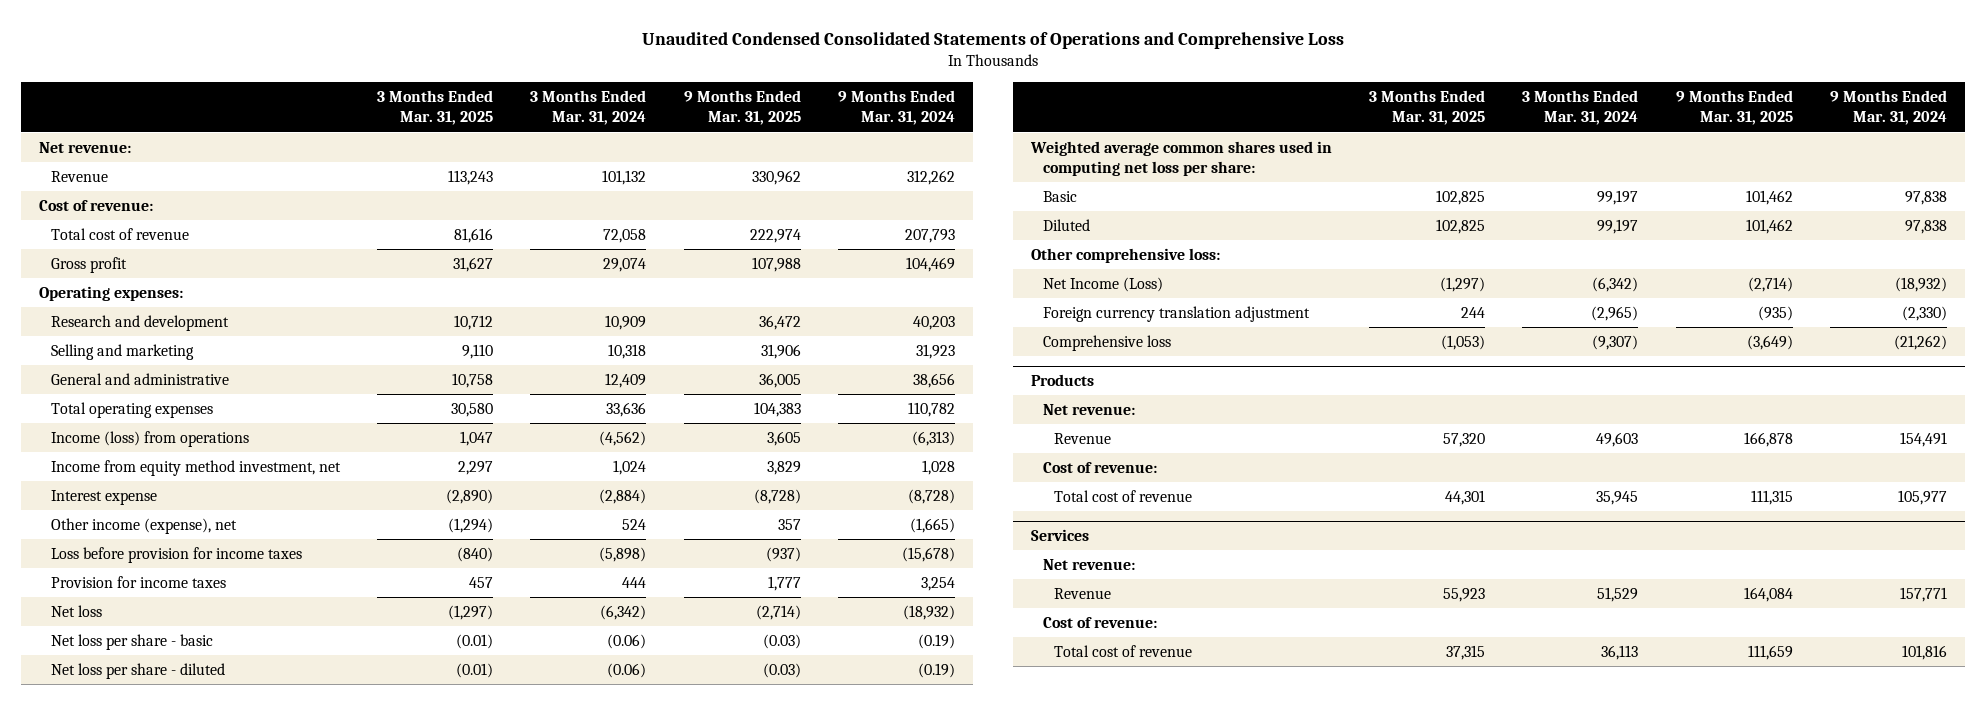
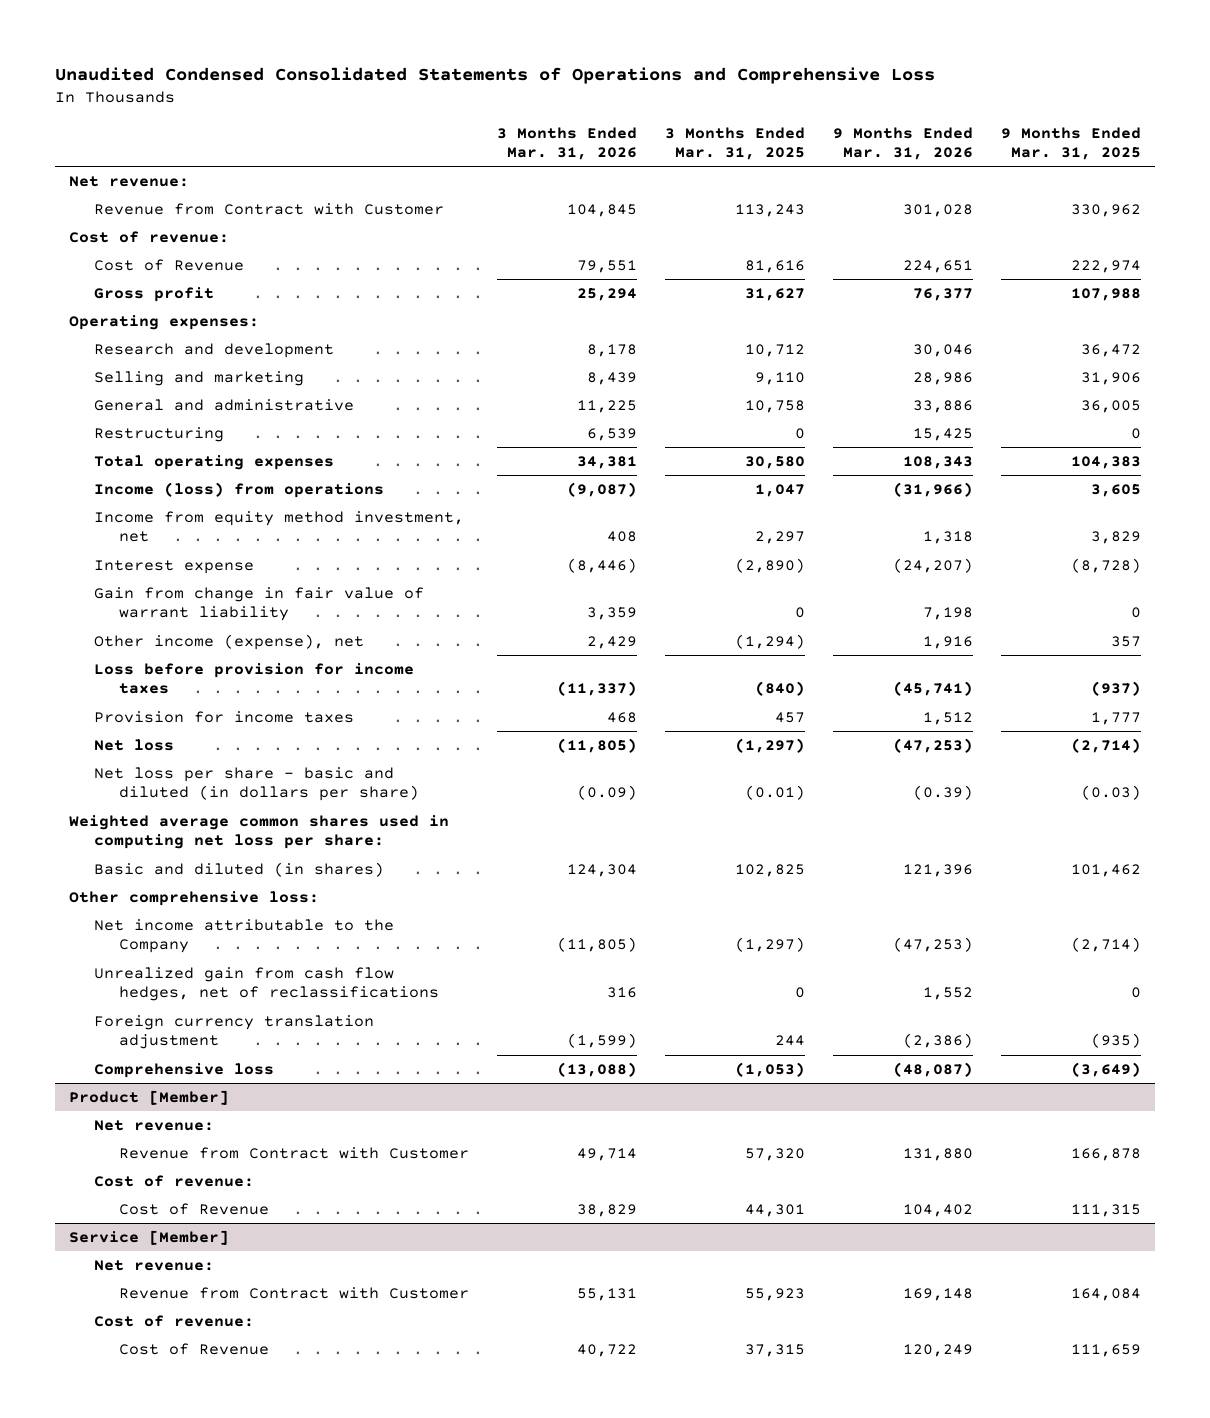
[530,90,647,126] 3 Months Ended Mar. 31, 2024 -> none
[837,90,955,126] 9 Months Ended Mar. 31, 2024 -> none
none -> [497,126,638,161] 3 Months Ended Mar. 31, 2026
none -> [833,126,974,161] 9 Months Ended Mar. 31, 2026
[50,170,108,182] Revenue -> [94,202,445,215] Revenue from Contract with Customer
[50,227,189,240] Total cost of revenue -> [94,258,245,271] Cost of Revenue
none -> [94,426,225,442] Restructuring
none -> [94,586,425,622] Gain from change in fair value of warrant liability
[50,662,225,679] Net loss per share - diluted -> none
[50,633,213,650] Net loss per share - basic -> [94,766,420,802] Net loss per share - basic and diluted (in dollars per share)
[1042,218,1090,231] Diluted -> none
[1042,190,1077,202] Basic -> [94,861,385,877] Basic and diluted (in shares)
[1042,276,1163,292] Net Income (Loss) -> [94,918,395,954] Net income attributable to the Company
none -> [94,966,440,1002] Unrealized gain from cash flow hedges, net of reclassifications
[1031,374,1095,387] Products -> [69,1089,230,1105] Product [Member]
[1053,432,1111,444] Revenue -> [119,1146,470,1159] Revenue from Contract with Customer
[1053,489,1192,502] Total cost of revenue -> [119,1202,270,1215] Cost of Revenue
[1031,529,1090,542] Services -> [69,1229,230,1245] Service [Member]
[1053,587,1111,599] Revenue -> [119,1286,470,1299] Revenue from Contract with Customer
[1053,644,1192,657] Total cost of revenue -> [119,1342,270,1355] Cost of Revenue

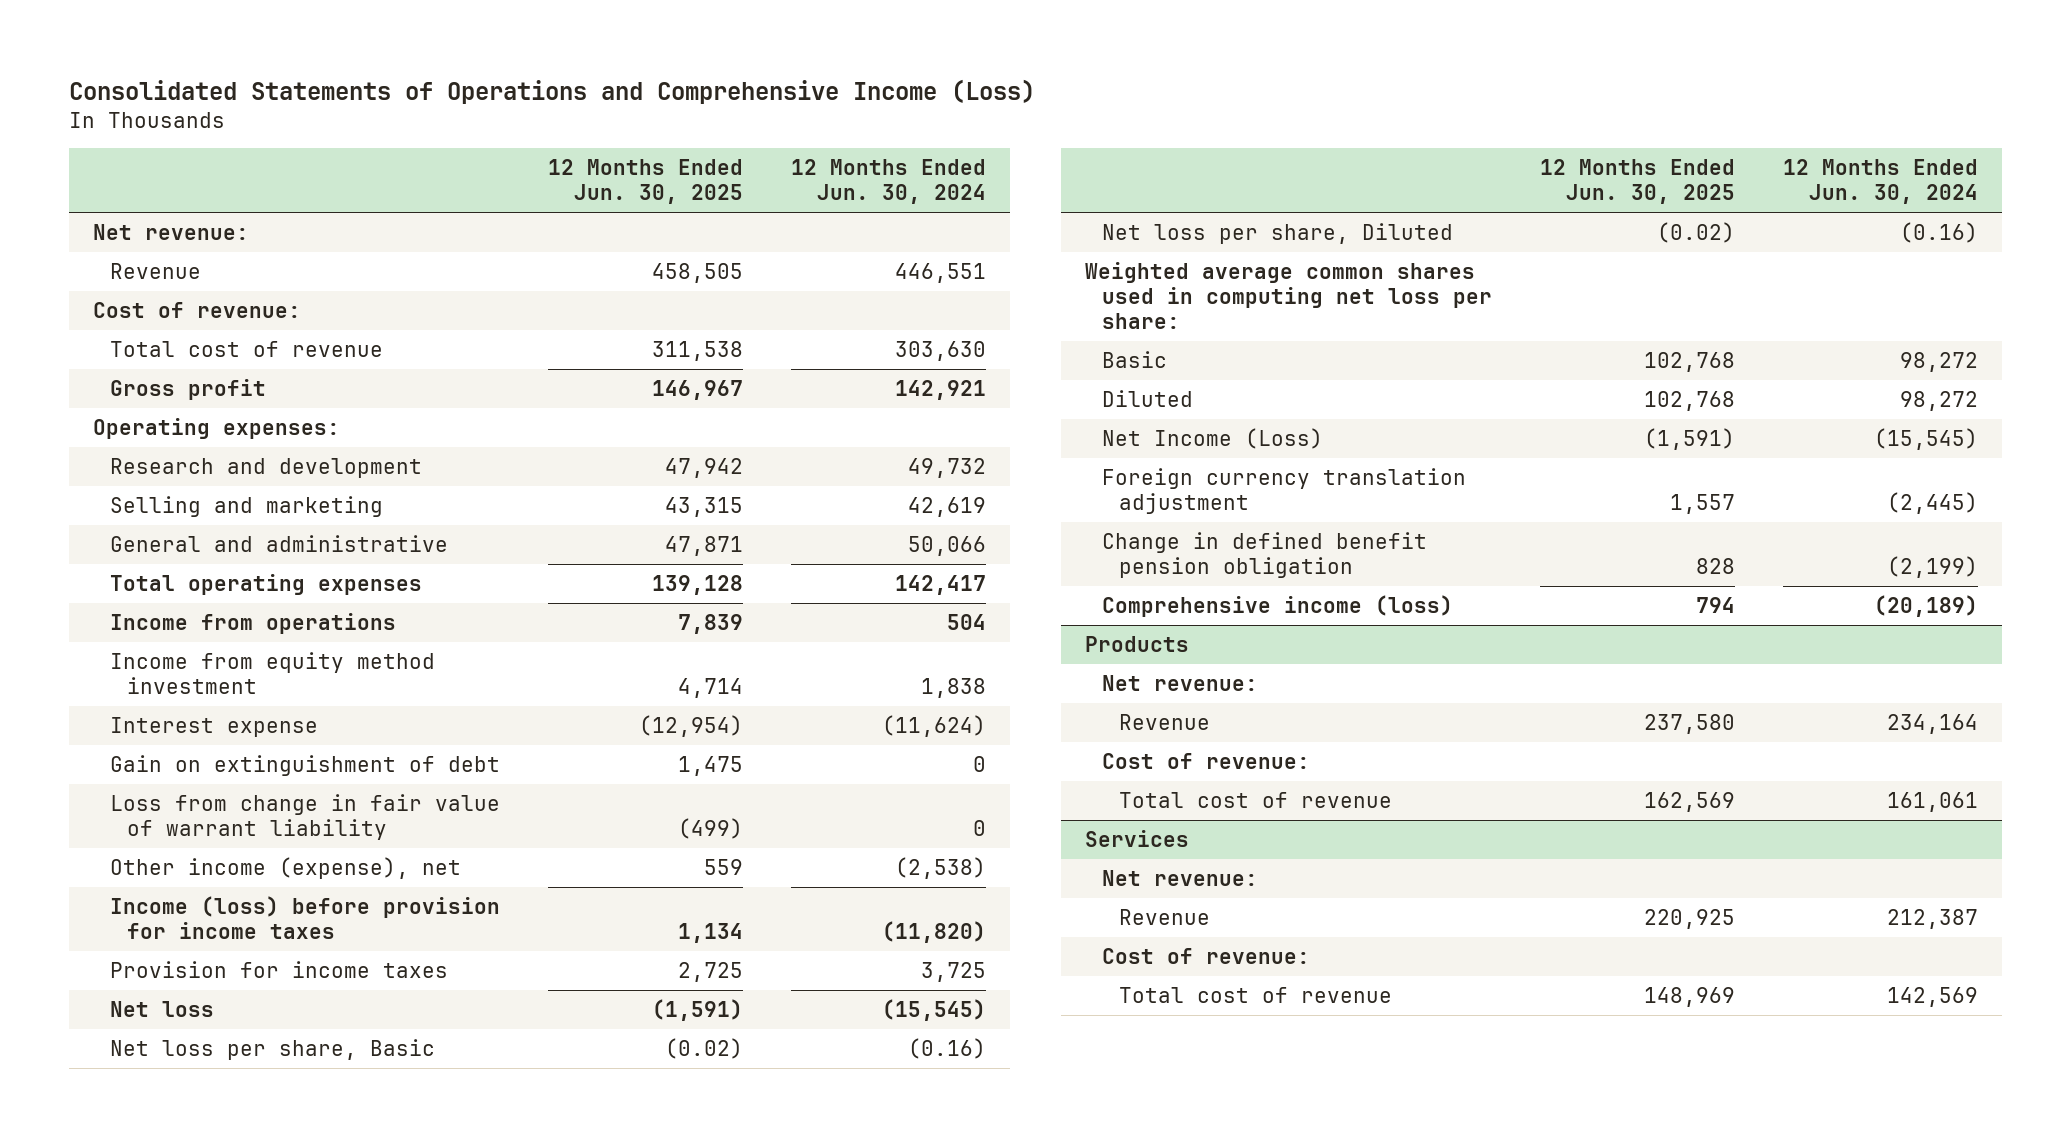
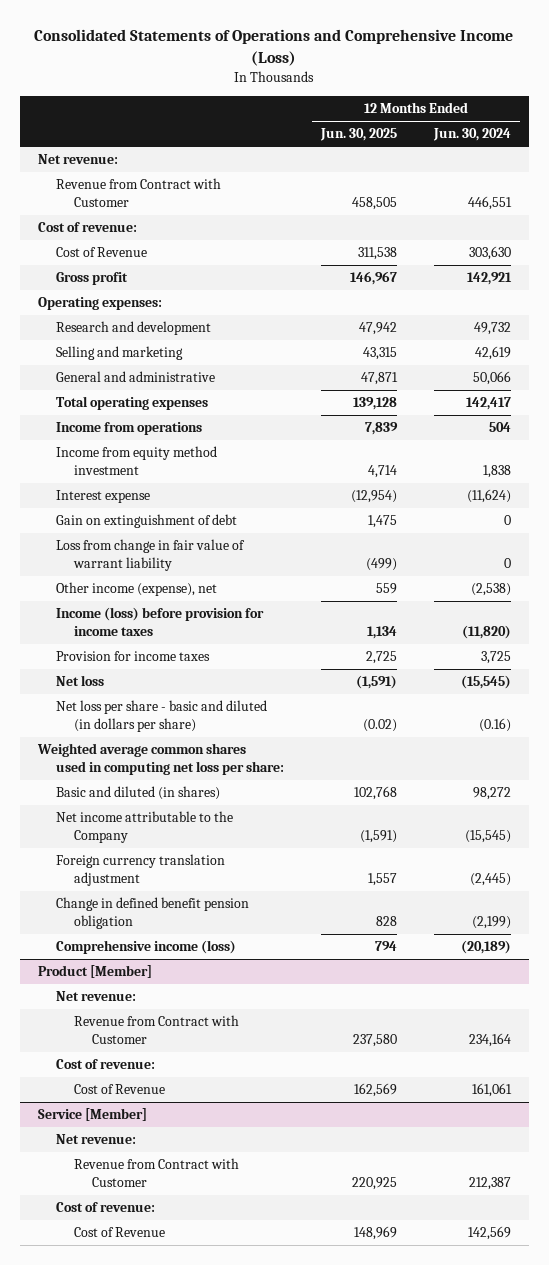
[109,263,201,280] Revenue -> [56,178,222,207] Revenue from Contract with Customer
[109,341,383,358] Total cost of revenue -> [56,247,148,258] Cost of Revenue
[1101,223,1453,245] Net loss per share, Diluted -> none
[109,1039,435,1061] Net loss per share, Basic -> [56,700,268,732] Net loss per share - basic and diluted (in dollars per share)
[1101,390,1193,408] Diluted -> none
[1101,351,1167,369] Basic -> [56,786,221,801] Basic and diluted (in shares)
[1101,428,1323,450] Net Income (Loss) -> [56,811,234,843] Net income attributable to the Company
[1084,636,1189,653] Products -> [38,965,153,979] Product [Member]
[1118,714,1210,731] Revenue -> [74,1015,240,1044] Revenue from Contract with Customer
[1118,792,1392,809] Total cost of revenue -> [74,1084,166,1095] Cost of Revenue
[1084,830,1189,848] Services -> [38,1108,148,1122] Service [Member]
[1118,909,1210,926] Revenue -> [74,1158,240,1187] Revenue from Contract with Customer
[1118,987,1392,1004] Total cost of revenue -> [74,1227,166,1238] Cost of Revenue

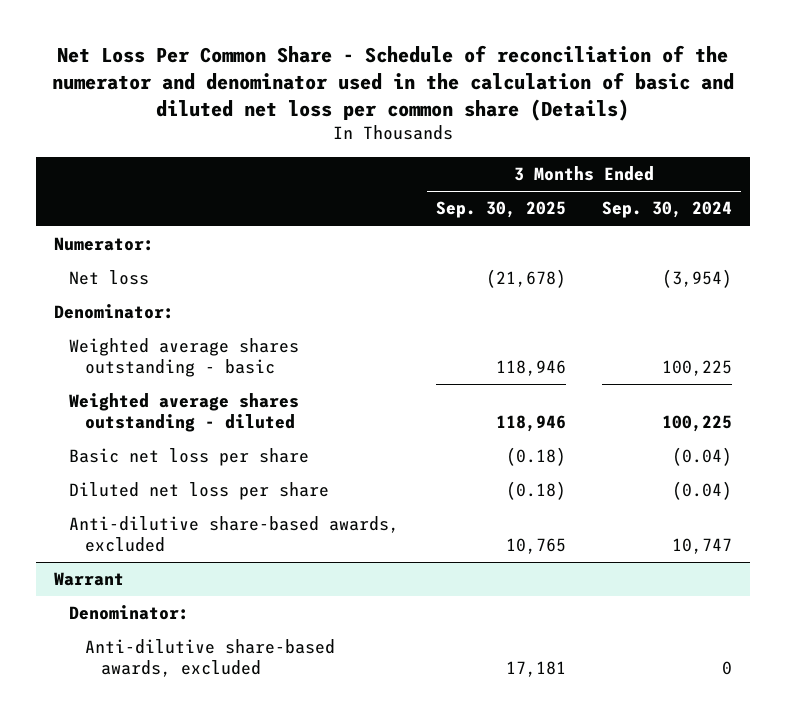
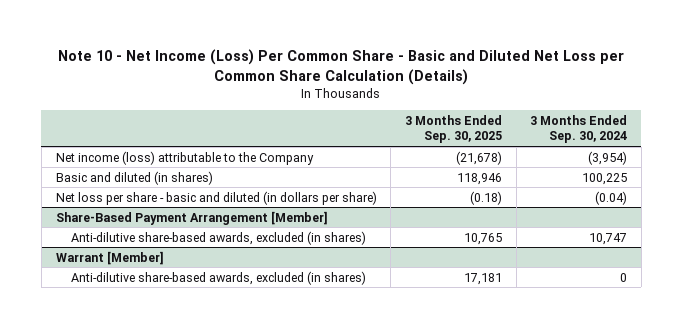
[51,45,734,122] Net Loss Per Common Share - Schedule of reconciliation of the numerator and denominator used in the calculation of basic and diluted net loss per common share (Details) -> [58,48,625,85] Note 10 - Net Income (Loss) Per Common Share - Basic and Diluted Net Loss per Common Share Calculation (Details)
[53,237,154,252] Numerator: -> none
[53,304,174,320] Denominator: -> none
[69,393,300,432] Weighted average shares outstanding - diluted -> none
[69,482,330,501] Diluted net loss per share -> none
[69,605,190,621] Denominator: -> none
[69,270,150,286] Net loss -> [55,150,314,165] Net income (loss) attributable to the Company
[69,338,300,377] Weighted average shares outstanding - basic -> [55,170,213,185] Basic and diluted (in shares)
[69,448,310,467] Basic net loss per share -> [55,190,377,205] Net loss per share - basic and diluted (in dollars per share)
none -> [55,210,328,225] Share-Based Payment Arrangement [Member]
[69,516,400,552] Anti-dilutive share-based awards, excluded -> [71,230,367,245] Anti-dilutive share-based awards, excluded (in shares)
[53,572,124,587] Warrant -> [55,250,164,265] Warrant [Member]
[85,639,336,677] Anti-dilutive share-based awards, excluded -> [71,270,367,285] Anti-dilutive share-based awards, excluded (in shares)

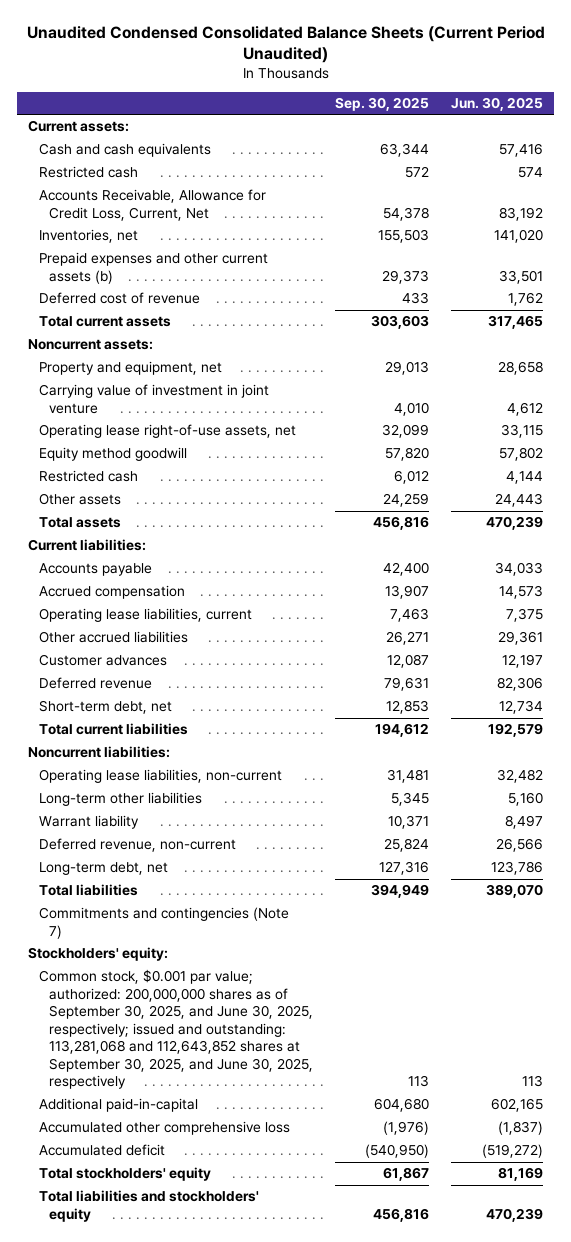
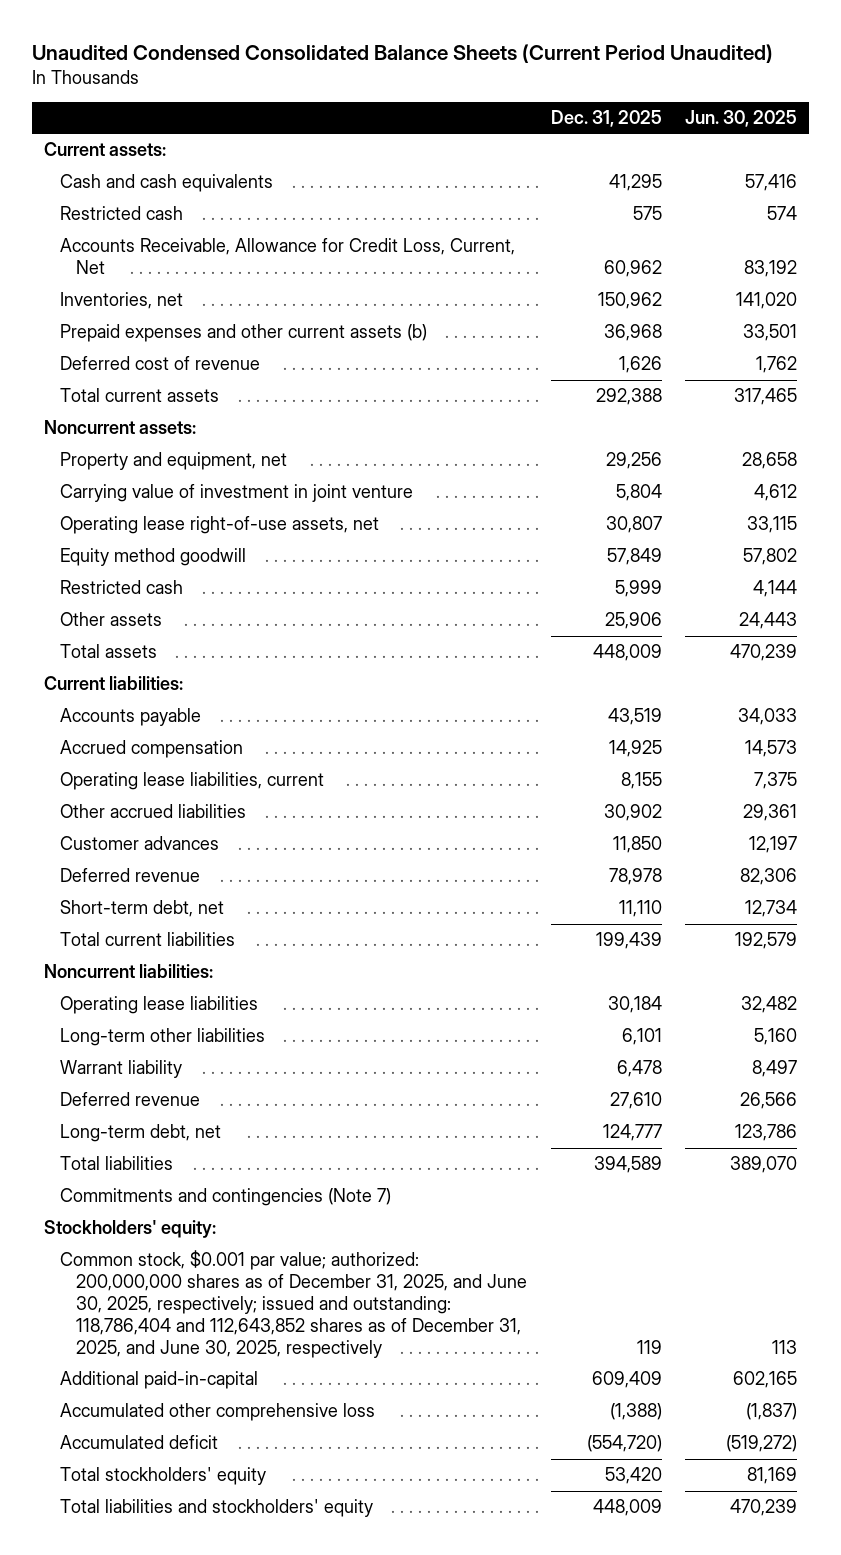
[335,97,430,112] Sep. 30, 2025 -> none
none -> [550,109,662,127] Dec. 31, 2025
[38,769,282,784] Operating lease liabilities, non-current -> [59,996,258,1015] Operating lease liabilities
[38,838,236,853] Deferred revenue, non-current -> [59,1092,200,1107] Deferred revenue
[38,969,314,1090] Common stock, $0.001 par value; authorized: 200,000,000 shares as of September 30, 2025, and June 30, 2025, respectively; issued and outstanding: 113,281,068 and 112,643,852 shares at September 30, 2025, and June 30, 2025, respectively -> [59,1250,527,1358] Common stock, $0.001 par value; authorized: 200,000,000 shares as of December 31, 2025, and June 30, 2025, respectively; issued and outstanding: 118,786,404 and 112,643,852 shares as of December 31, 2025, and June 30, 2025, respectively

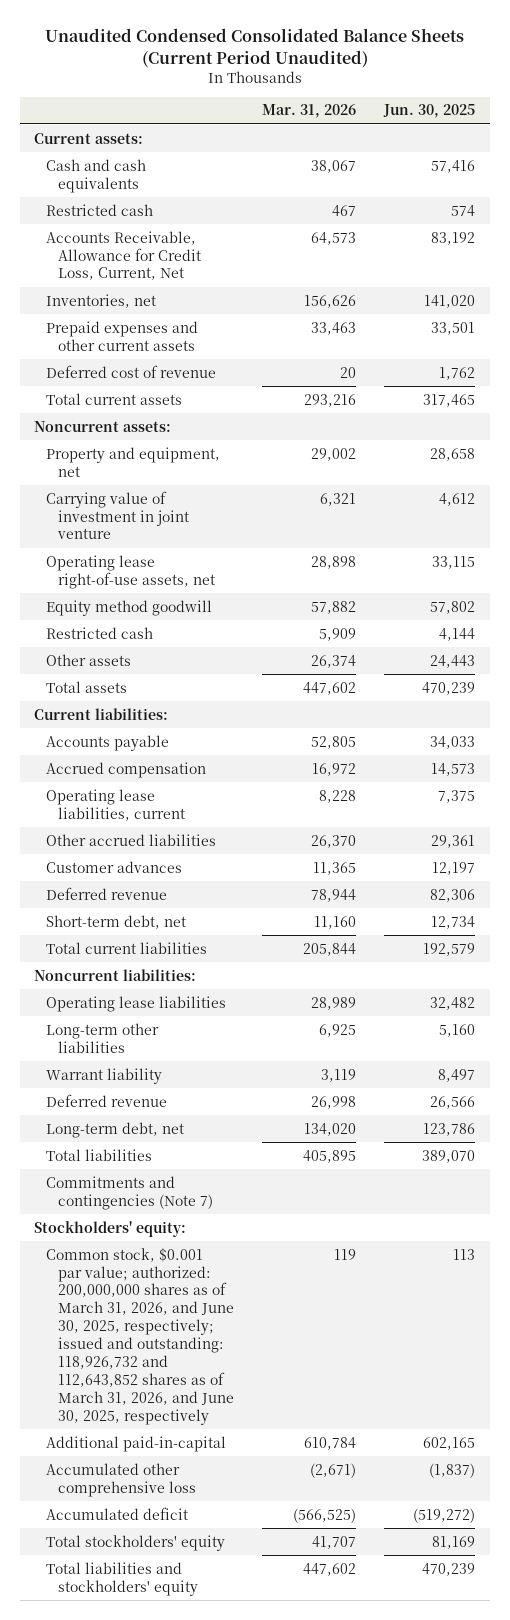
[550,109,662,127] Dec. 31, 2025 -> none
none -> [262,104,357,119] Mar. 31, 2026
[59,324,427,343] Prepaid expenses and other current assets (b) -> [46,320,199,351] Prepaid expenses and other current assets
[59,1250,527,1358] Common stock, $0.001 par value; authorized: 200,000,000 shares as of December 31, 2025, and June 30, 2025, respectively; issued and outstanding: 118,786,404 and 112,643,852 shares as of December 31, 2025, and June 30, 2025, respectively -> [46,1247,234,1425] Common stock, $0.001 par value; authorized: 200,000,000 shares as of March 31, 2026, and June 30, 2025, respectively; issued and outstanding: 118,926,732 and 112,643,852 shares as of March 31, 2026, and June 30, 2025, respectively

